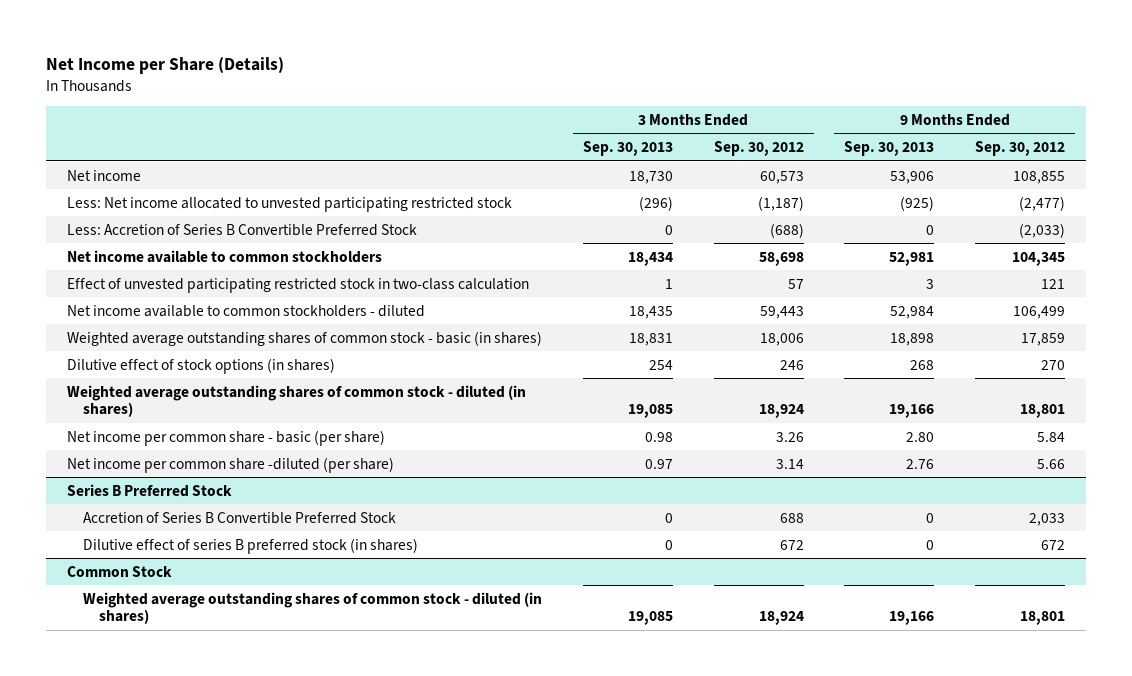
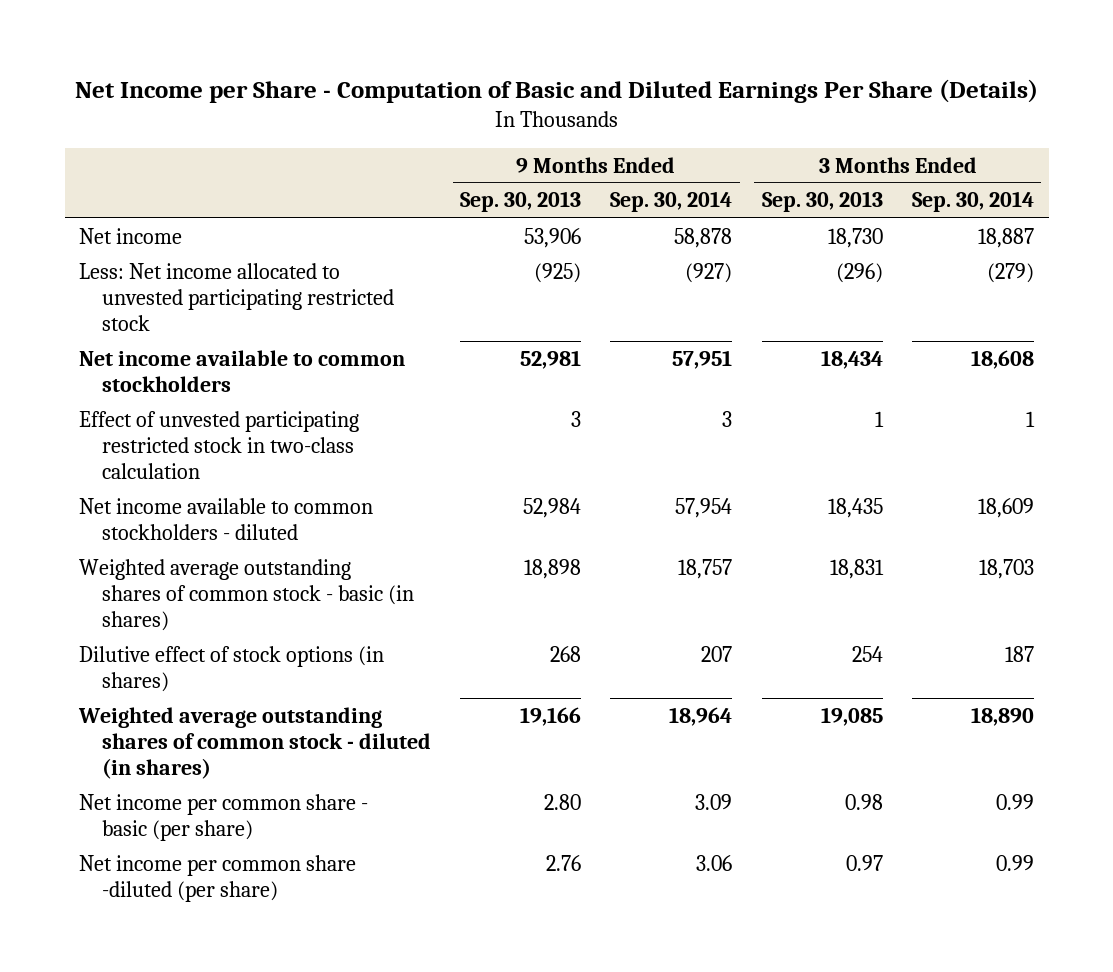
[46,57,285,75] Net Income per Share (Details) -> [74,78,1038,103] Net Income per Share - Computation of Basic and Diluted Earnings Per Share (Details)
[713,141,804,157] Sep. 30, 2012 -> none
[975,141,1066,157] Sep. 30, 2012 -> none
none -> [610,191,733,213] Sep. 30, 2014
none -> [911,191,1034,213] Sep. 30, 2014
[66,223,417,236] Less: Accretion of Series B Convertible Preferred Stock -> none
[66,483,232,497] Series B Preferred Stock -> none
[83,511,397,524] Accretion of Series B Convertible Preferred Stock -> none
[83,537,419,554] Dilutive effect of series B preferred stock (in shares) -> none
[66,565,172,577] Common Stock -> none
[83,591,543,625] Weighted average outstanding shares of common stock - diluted (in shares) -> none

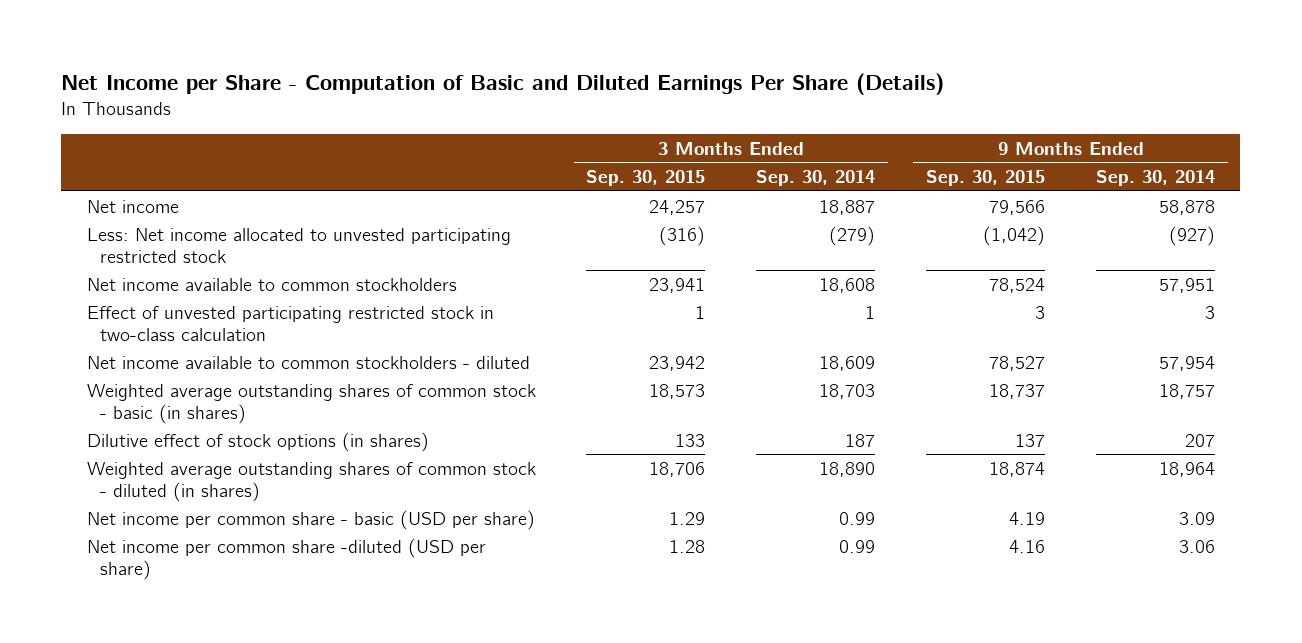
[459,191,581,213] Sep. 30, 2013 -> none
[761,191,883,213] Sep. 30, 2013 -> none
none -> [586,169,706,186] Sep. 30, 2015
none -> [926,169,1046,186] Sep. 30, 2015
[79,793,369,841] Net income per common share - basic (per share) -> [86,509,535,530] Net income per common share - basic (USD per share)
[79,854,357,902] Net income per common share -diluted (per share) -> [86,537,486,580] Net income per common share -diluted (USD per share)

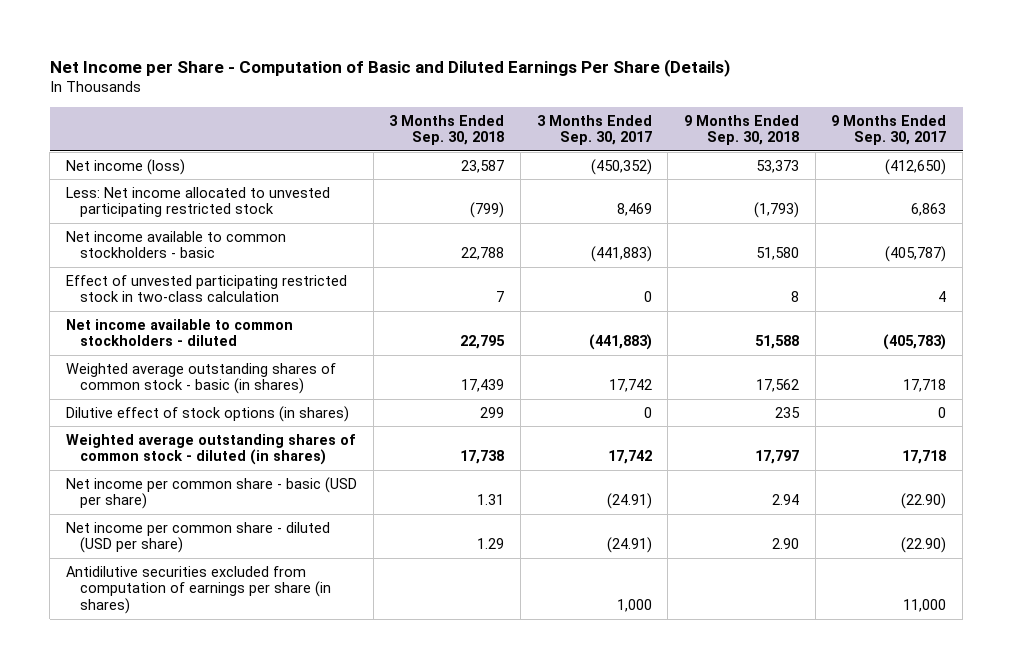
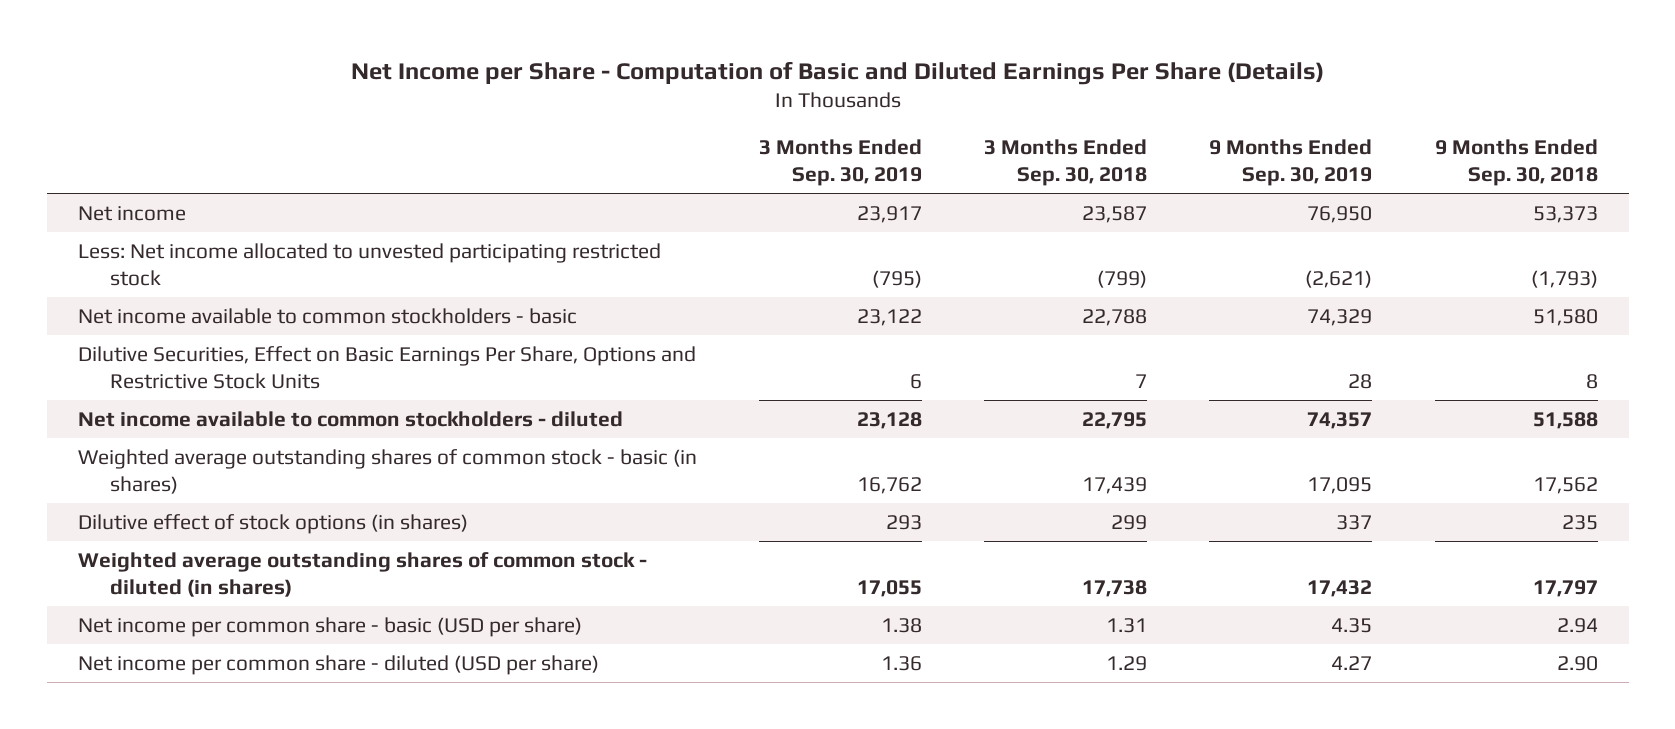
[536,114,652,146] 3 Months Ended Sep. 30, 2017 -> none
[831,114,947,146] 9 Months Ended Sep. 30, 2017 -> none
none -> [759,139,923,187] 3 Months Ended Sep. 30, 2019
none -> [1209,139,1373,187] 9 Months Ended Sep. 30, 2019
[65,158,185,175] Net income (loss) -> [77,205,186,221] Net income
[65,274,347,303] Effect of unvested participating restricted stock in two-class calculation -> none
none -> [77,345,696,389] Dilutive Securities, Effect on Basic Earnings Per Share, Options and Restrictive Stock Units
[65,565,331,615] Antidilutive securities excluded from computation of earnings per share (in shares) -> none

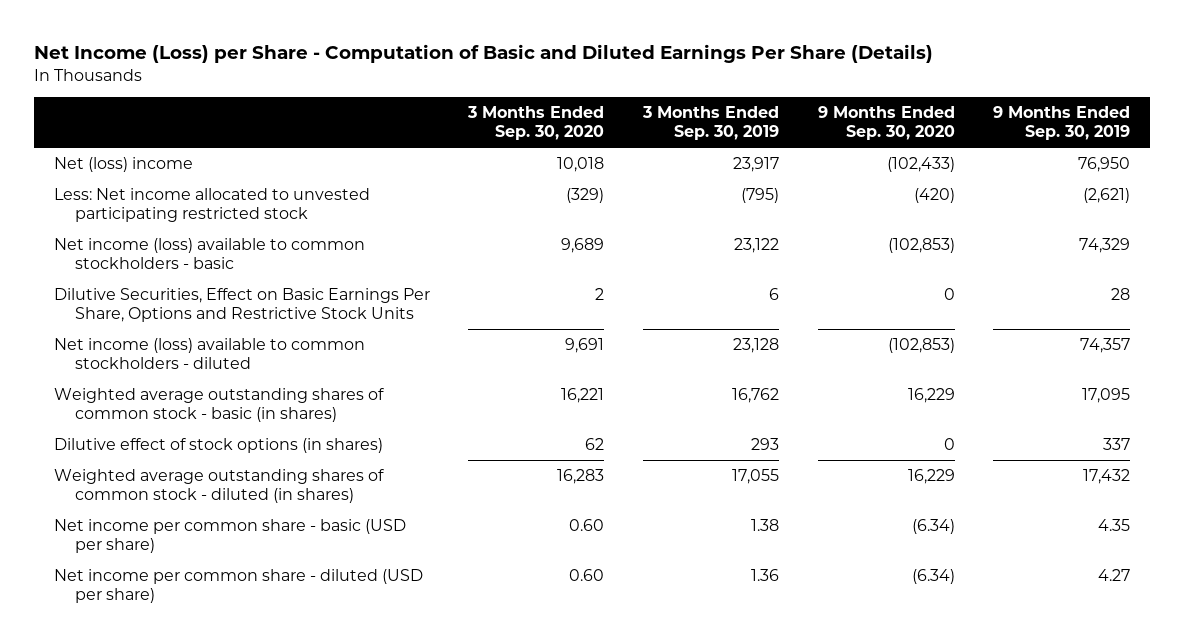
[350,61,1324,86] Net Income per Share - Computation of Basic and Diluted Earnings Per Share (Details) -> [34,44,934,64] Net Income (Loss) per Share - Computation of Basic and Diluted Earnings Per Share (Details)
[984,139,1148,187] 3 Months Ended Sep. 30, 2018 -> none
[1434,139,1598,187] 9 Months Ended Sep. 30, 2018 -> none
none -> [467,106,605,141] 3 Months Ended Sep. 30, 2020
none -> [817,106,955,141] 9 Months Ended Sep. 30, 2020
[77,205,186,221] Net income -> [53,157,193,173] Net (loss) income
[77,307,577,324] Net income available to common stockholders - basic -> [53,238,365,269] Net income (loss) available to common stockholders - basic
[77,410,623,427] Net income available to common stockholders - diluted -> [53,338,365,369] Net income (loss) available to common stockholders - diluted

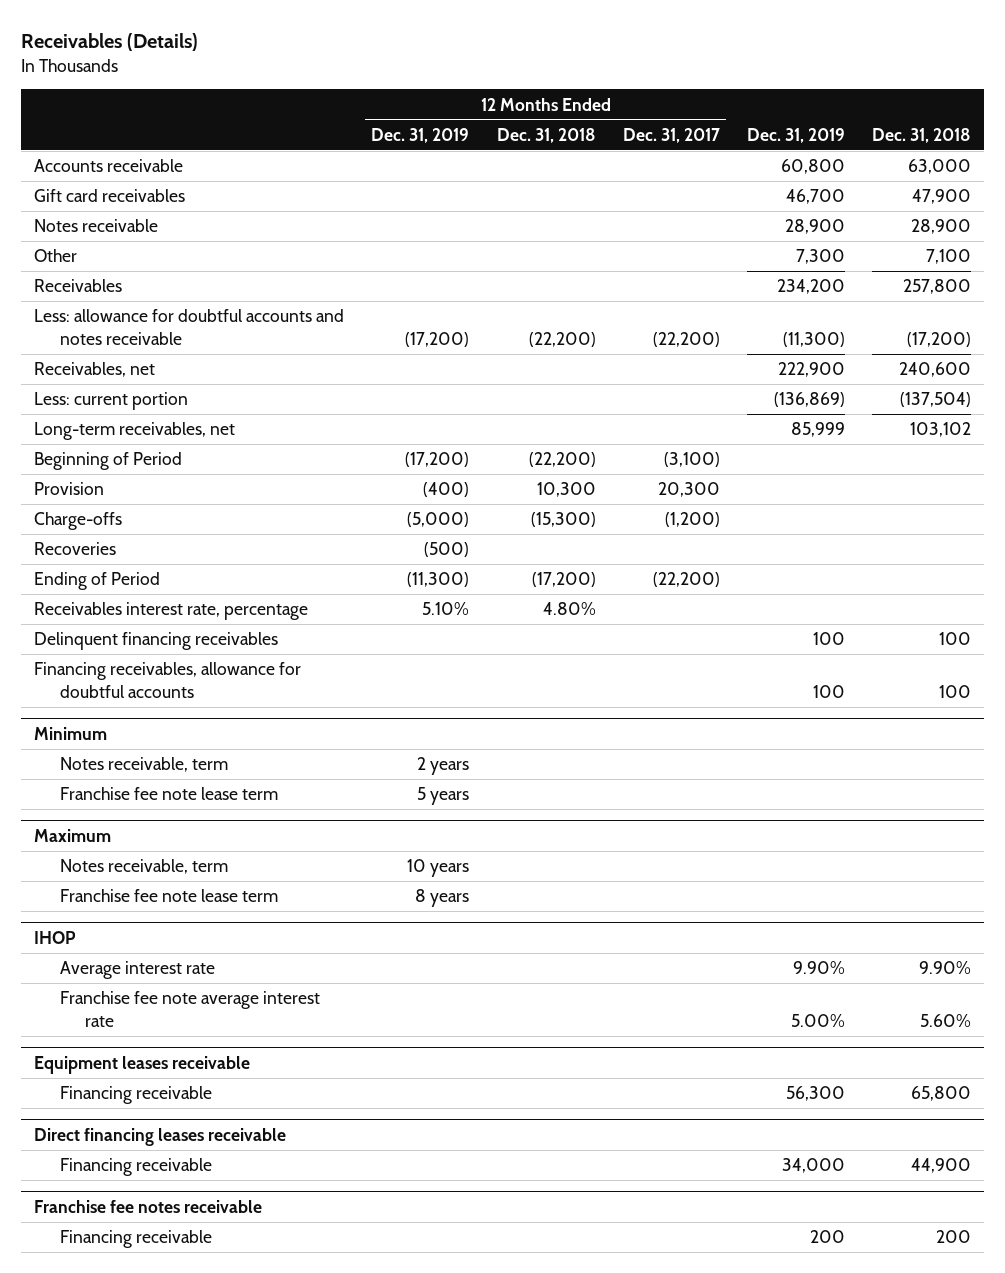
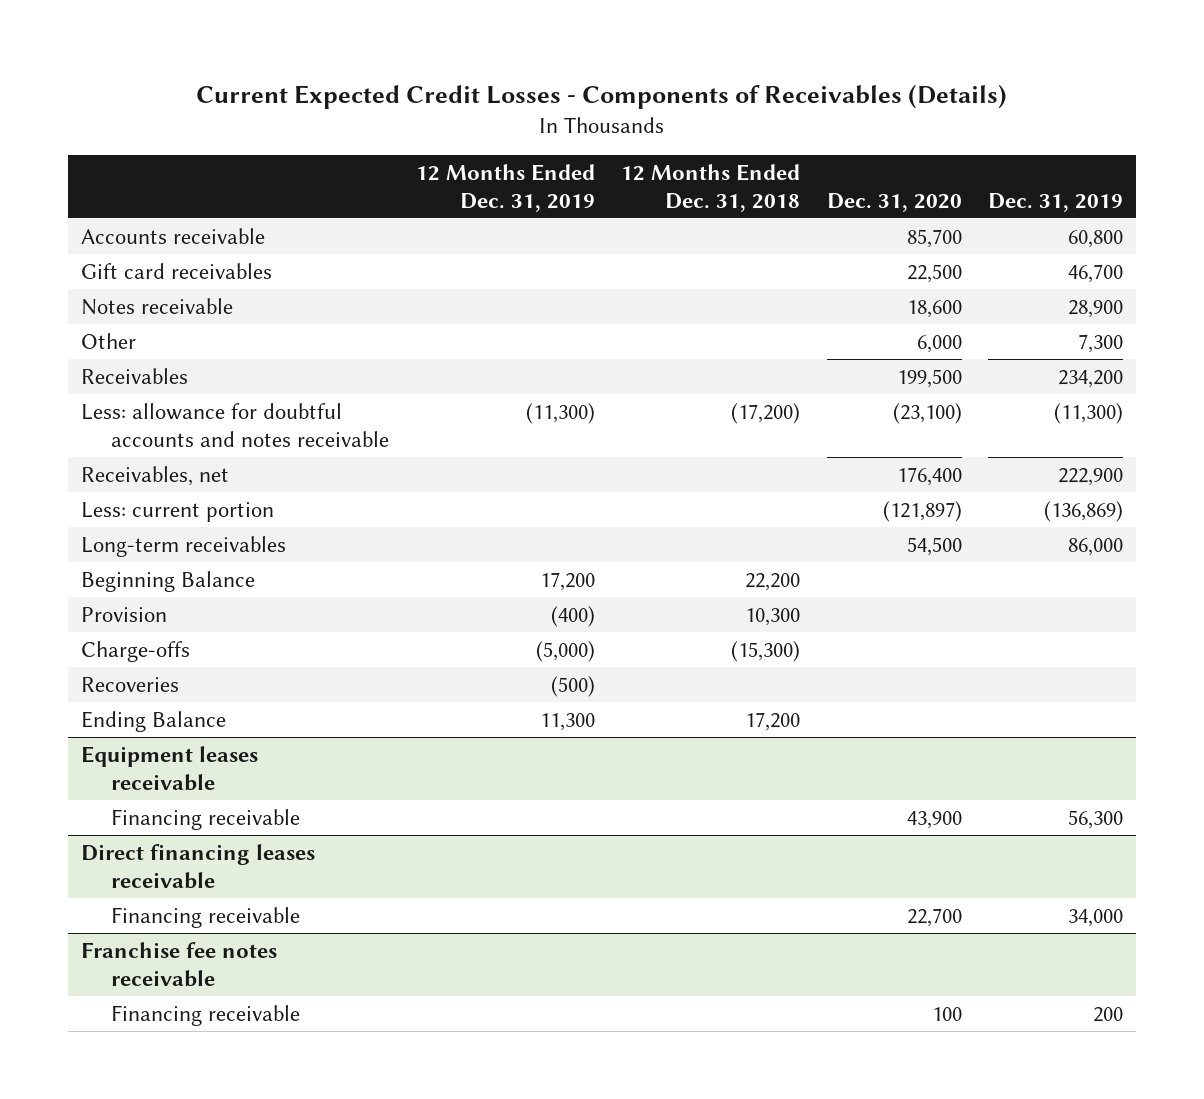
[20,33,198,52] Receivables (Details) -> [196,83,1008,109] Current Expected Credit Losses - Components of Receivables (Details)
[622,127,720,143] Dec. 31, 2017 -> none
[871,127,971,143] Dec. 31, 2018 -> none
none -> [826,192,962,212] Dec. 31, 2020
[405,332,470,348] (17,200) -> [525,402,595,424] (11,300)
[528,332,596,348] (22,200) -> [731,402,801,424] (17,200)
[34,422,236,441] Long-term receivables, net -> [81,535,287,557] Long-term receivables
[790,422,845,438] 85,999 -> [1068,537,1124,556] 86,000
[34,452,183,471] Beginning of Period -> [81,570,256,592] Beginning Balance
[405,452,470,468] (17,200) -> [539,571,595,591] 17,200
[528,452,596,468] (22,200) -> [745,572,801,591] 22,200
[34,602,309,621] Receivables interest rate, percentage -> none
[34,632,279,651] Delinquent financing receivables -> none
[34,662,302,699] Financing receivables, allowance for doubtful accounts -> none
[34,726,108,740] Minimum -> none
[59,757,228,773] Notes receivable, term -> none
[59,787,278,801] Franchise fee note lease term -> none
[34,828,112,842] Maximum -> none
[59,859,228,875] Notes receivable, term -> none
[59,889,278,903] Franchise fee note lease term -> none
[34,930,77,944] IHOP -> none
[59,961,215,980] Average interest rate -> none
[59,991,320,1028] Franchise fee note average interest rate -> none
[34,572,161,591] Ending of Period -> [81,710,227,732] Ending Balance
[407,572,470,588] (11,300) -> [539,712,595,731] 11,300
[531,572,596,588] (17,200) -> [745,711,801,731] 17,200

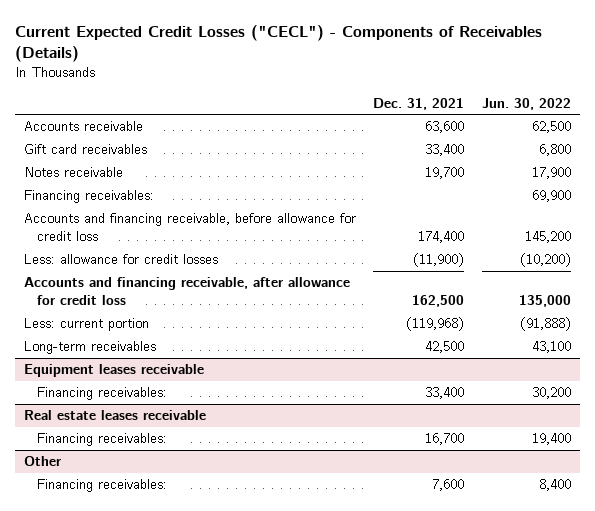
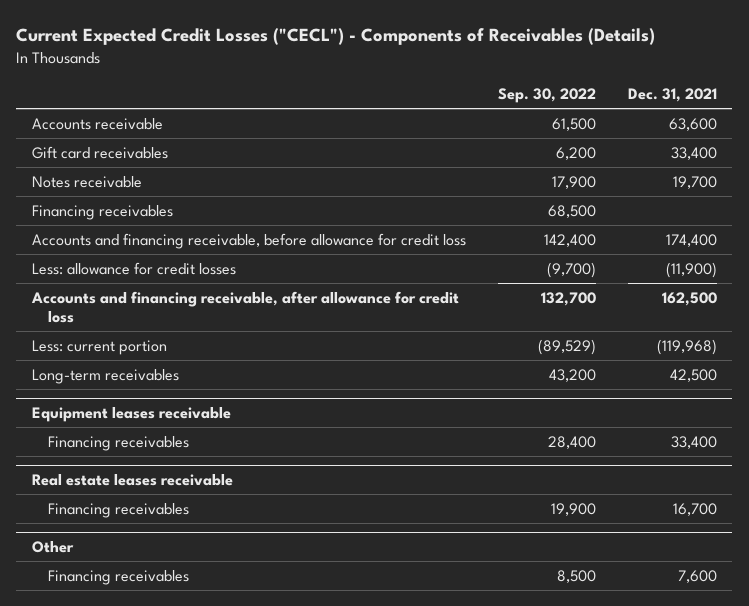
[482,97,572,110] Jun. 30, 2022 -> none
none -> [497,87,596,103] Sep. 30, 2022
[23,190,154,204] Financing receivables: -> [32,204,174,220] Financing receivables
[37,387,168,401] Financing receivables: -> [48,435,190,451] Financing receivables
[37,433,168,447] Financing receivables: -> [48,502,190,518] Financing receivables
[37,479,168,493] Financing receivables: -> [48,569,190,585] Financing receivables

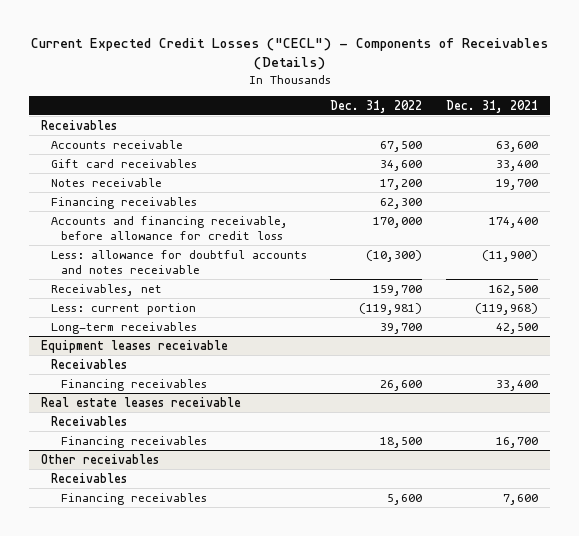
[497,87,596,103] Sep. 30, 2022 -> none
none -> [330,99,423,113] Dec. 31, 2022
none -> [40,119,117,130] Receivables
[32,261,237,275] Less: allowance for credit losses -> [50,249,307,274] Less: allowance for doubtful accounts and notes receivable
[31,290,460,323] Accounts and financing receivable, after allowance for credit loss -> [50,283,162,296] Receivables, net
none -> [50,358,127,369] Receivables
none -> [50,415,127,426] Receivables
[32,541,75,554] Other -> [40,453,159,464] Other receivables
none -> [50,472,127,483] Receivables

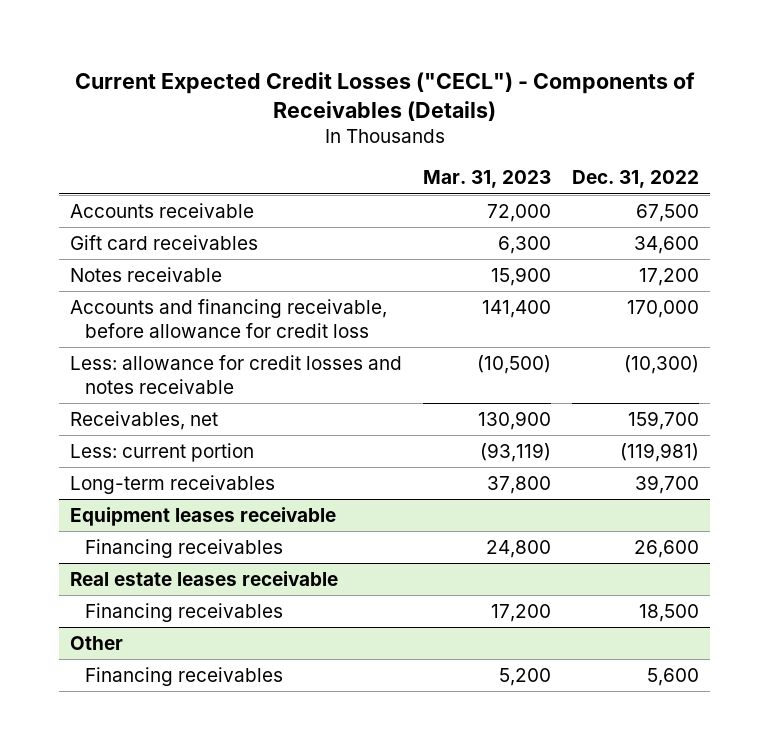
[446,99,539,113] Dec. 31, 2021 -> none
none -> [423,170,552,189] Mar. 31, 2023
[40,119,117,130] Receivables -> none
[50,196,197,209] Financing receivables -> none
[50,249,307,274] Less: allowance for doubtful accounts and notes receivable -> [69,354,402,394] Less: allowance for credit losses and notes receivable
[50,358,127,369] Receivables -> none
[50,415,127,426] Receivables -> none
[50,472,127,483] Receivables -> none
[40,453,159,464] Other receivables -> [69,635,123,650] Other

